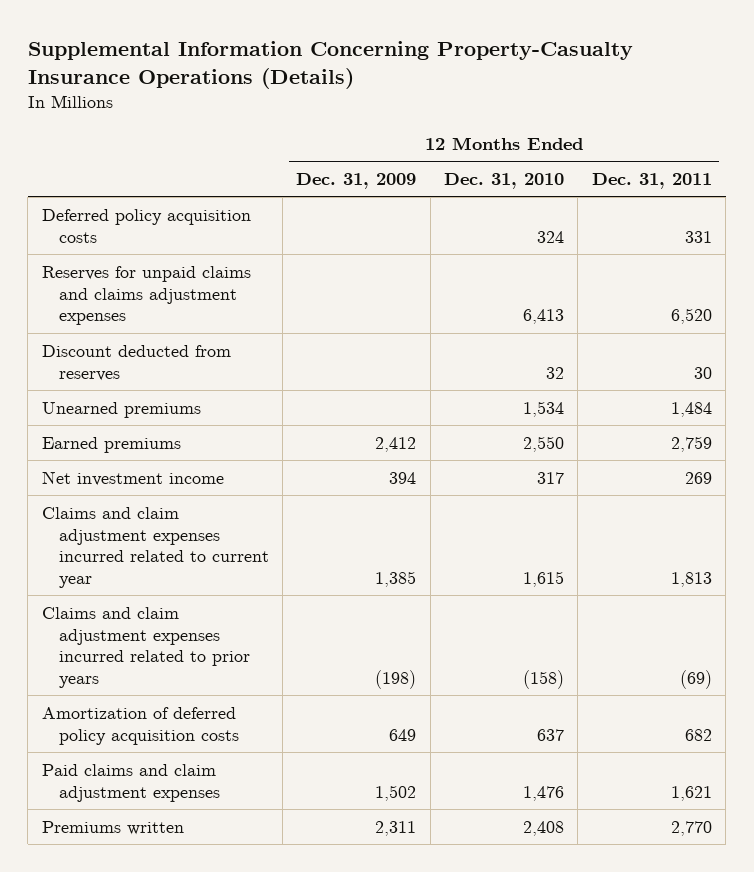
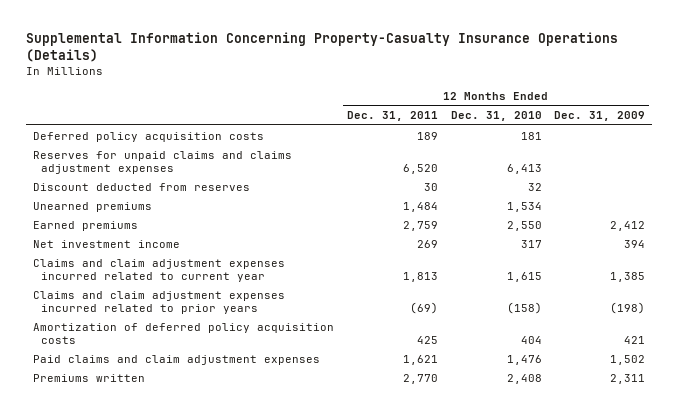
[537,230,565,243] 324 -> [520,131,542,140] 181
[684,230,712,243] 331 -> [416,131,438,140] 189
[389,728,417,741] 649 -> [624,335,646,344] 421
[537,728,565,741] 637 -> [520,335,542,344] 404
[684,728,712,741] 682 -> [416,335,438,344] 425

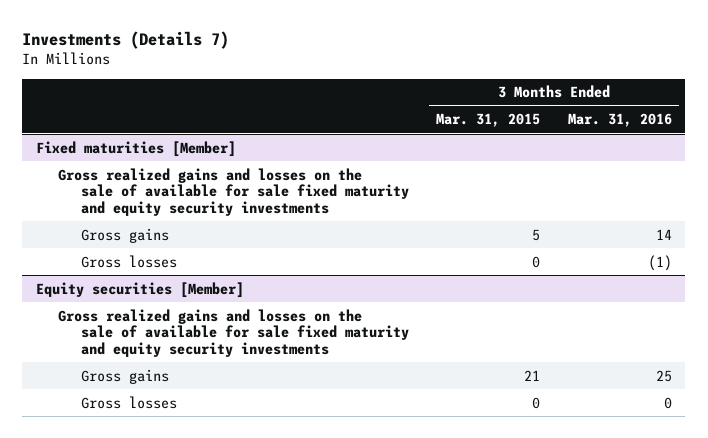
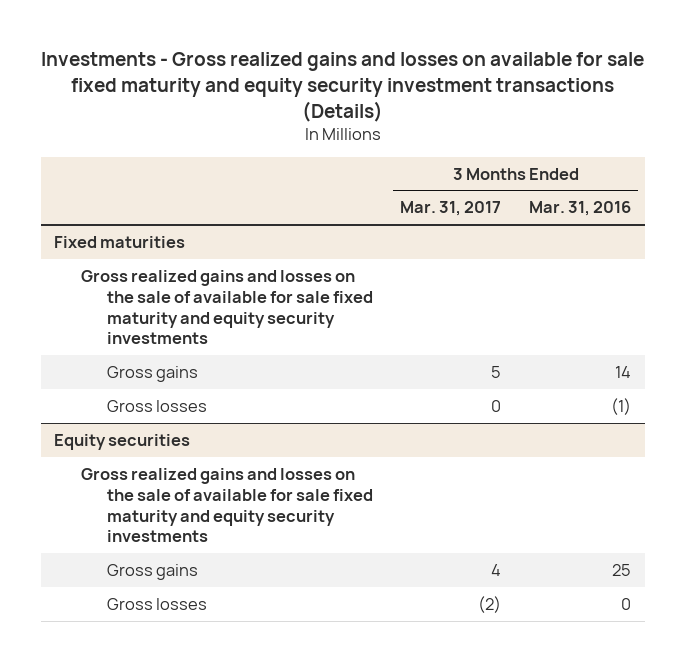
[22,30,230,49] Investments (Details 7) -> [40,52,644,122] Investments - Gross realized gains and losses on available for sale fixed maturity and equity security investment transactions (Details)
[436,113,541,128] Mar. 31, 2015 -> none
none -> [400,201,502,217] Mar. 31, 2017
[36,140,237,157] Fixed maturities [Member] -> [54,235,186,248] Fixed maturities
[36,281,245,298] Equity securities [Member] -> [54,433,191,450] Equity securities

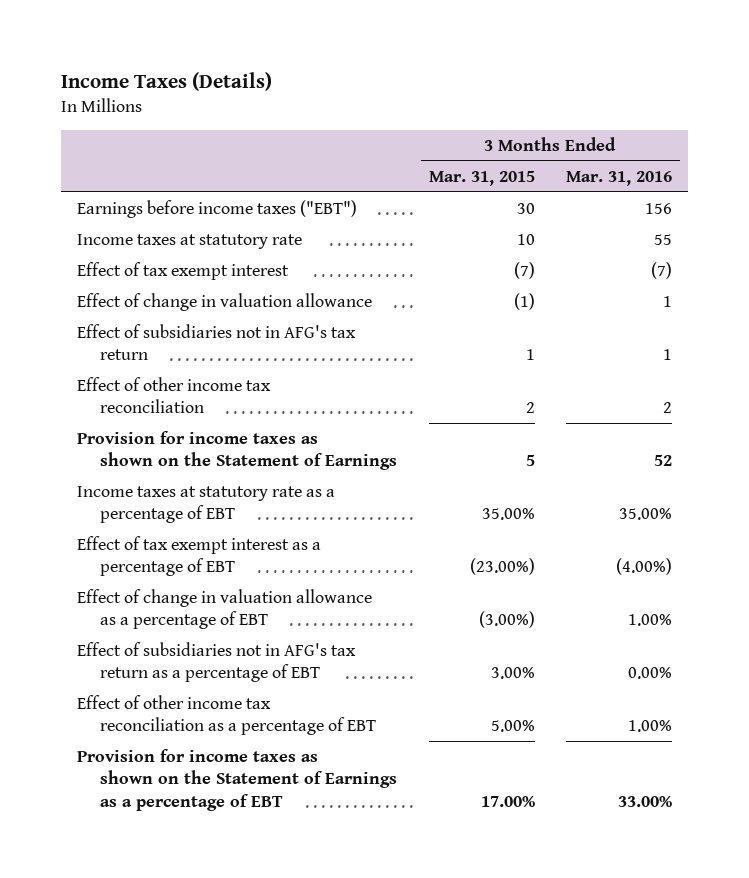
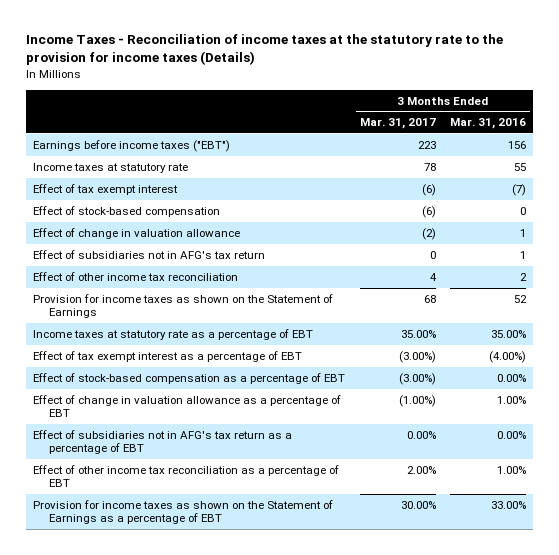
[60,72,272,92] Income Taxes (Details) -> [25,34,503,66] Income Taxes - Reconciliation of income taxes at the statutory rate to the provision for income taxes (Details)
[428,170,535,186] Mar. 31, 2015 -> none
none -> [359,118,436,130] Mar. 31, 2017
none -> [33,205,221,217] Effect of stock-based compensation
none -> [33,372,346,384] Effect of stock-based compensation as a percentage of EBT

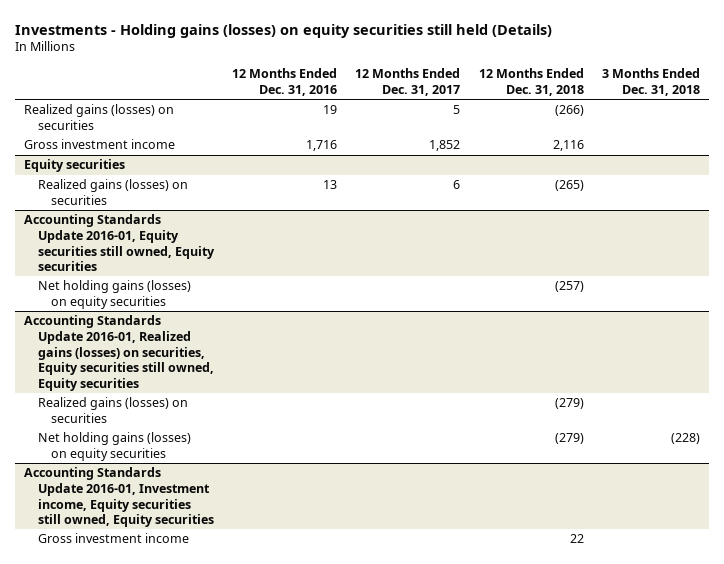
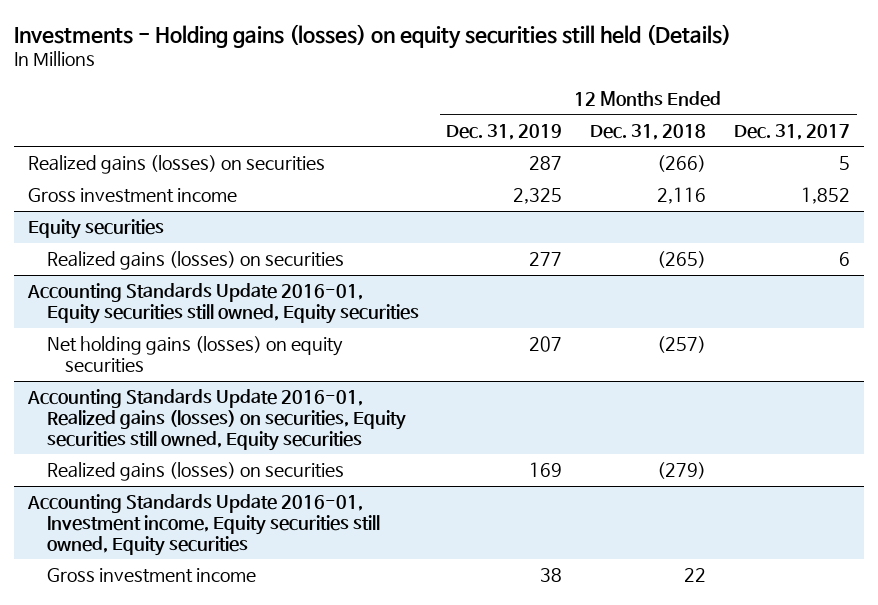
[231,68,337,96] 12 Months Ended Dec. 31, 2016 -> none
[602,68,701,96] 3 Months Ended Dec. 31, 2018 -> none
none -> [446,123,563,140] Dec. 31, 2019
[37,432,191,461] Net holding gains (losses) on equity securities -> none

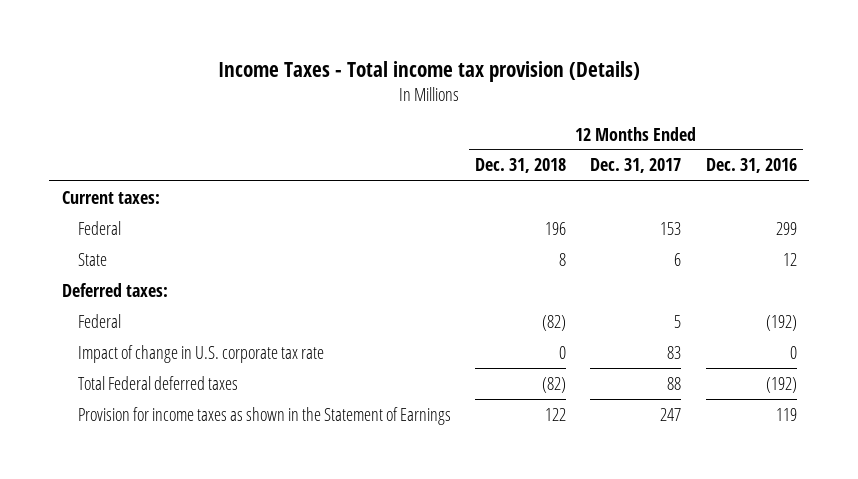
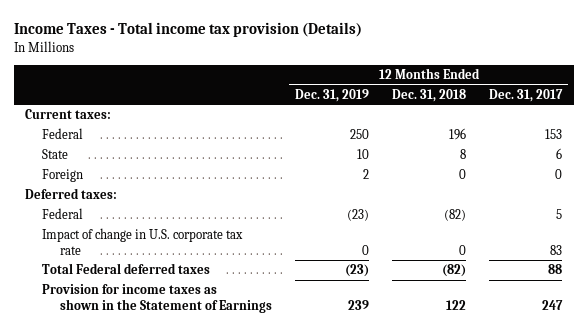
[705,158,797,174] Dec. 31, 2016 -> none
none -> [294,88,369,102] Dec. 31, 2019
none -> [42,169,84,183] Foreign

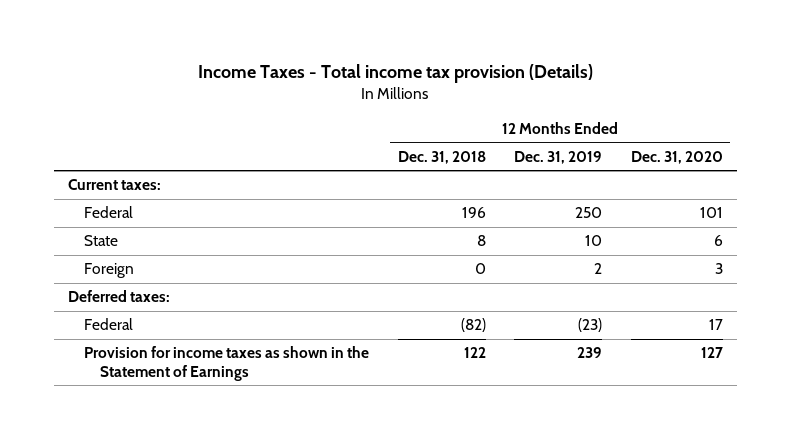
[489,88,564,102] Dec. 31, 2017 -> none
none -> [630,150,723,164] Dec. 31, 2020
[42,228,244,255] Impact of change in U.S. corporate tax rate -> none
[42,263,211,275] Total Federal deferred taxes -> none

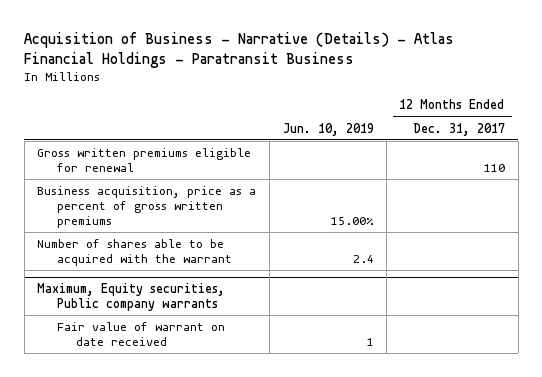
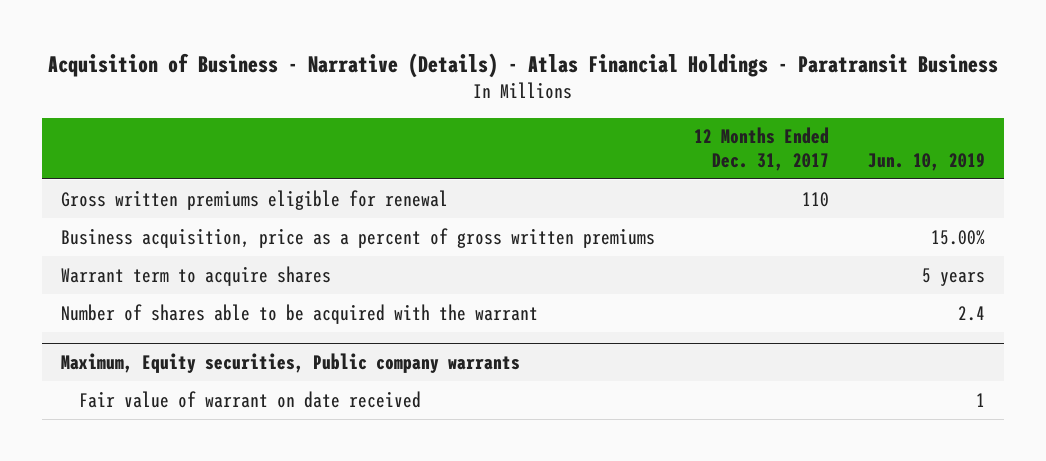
none -> [61,265,332,286] Warrant term to acquire shares

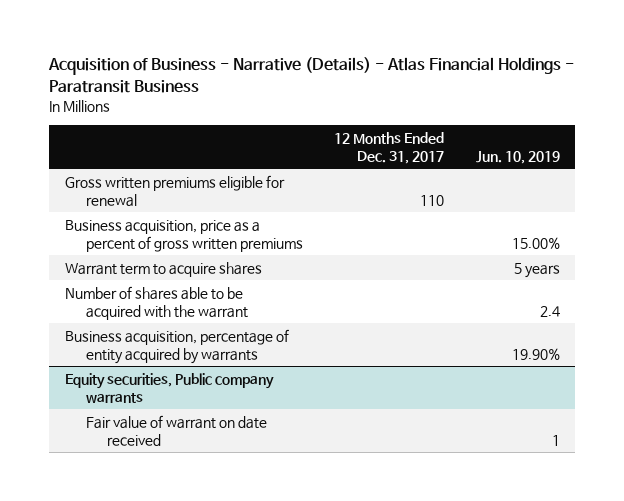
none -> [64,328,289,364] Business acquisition, percentage of entity acquired by warrants
[61,353,521,374] Maximum, Equity securities, Public company warrants -> [64,372,274,403] Equity securities, Public company warrants

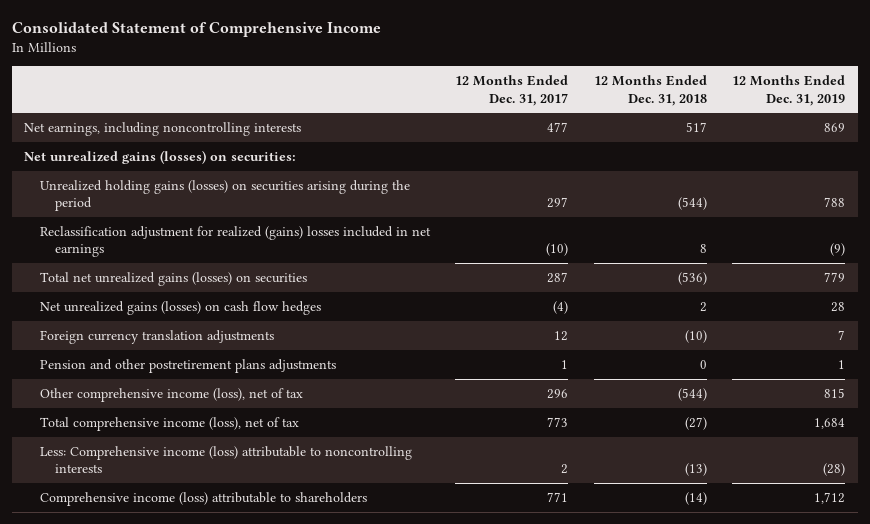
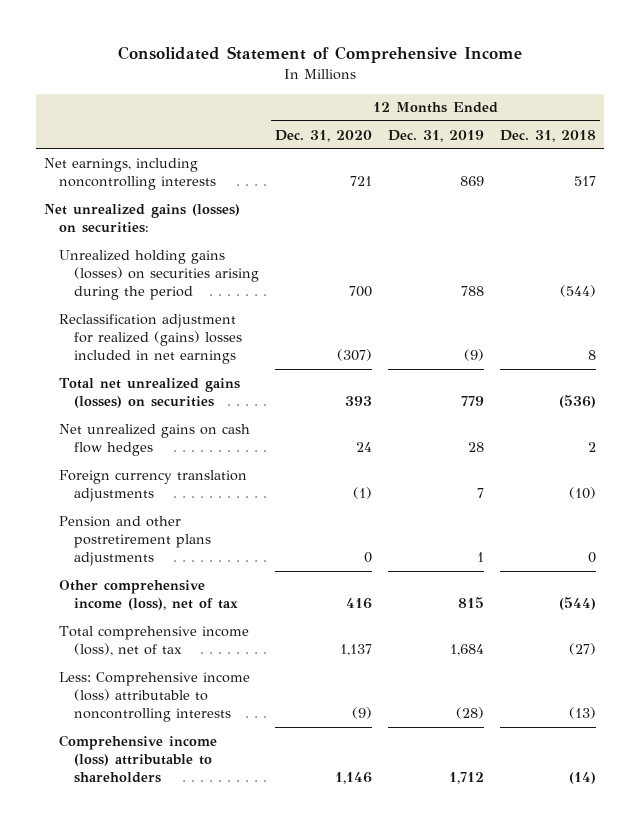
[455,74,569,106] 12 Months Ended Dec. 31, 2017 -> none
none -> [274,129,372,142] Dec. 31, 2020
[39,300,321,315] Net unrealized gains (losses) on cash flow hedges -> [58,423,250,456] Net unrealized gains on cash flow hedges

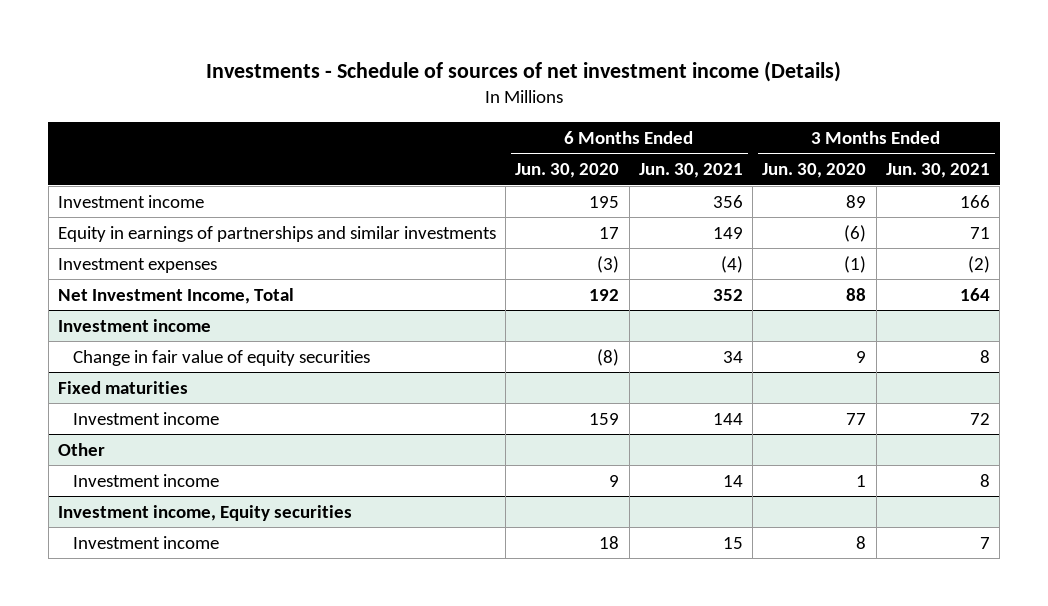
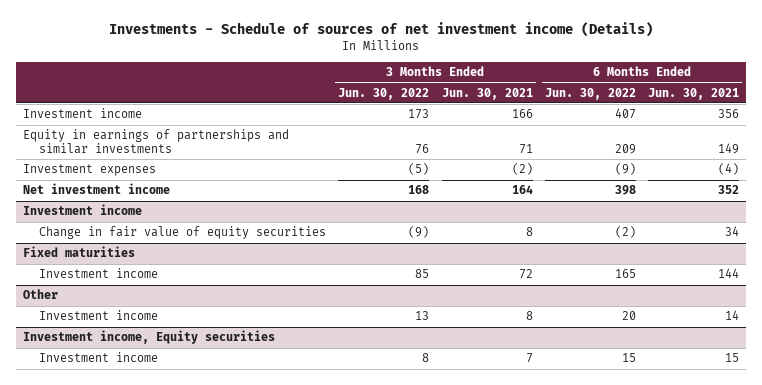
[515,163,620,179] Jun. 30, 2020 -> none
[762,163,867,179] Jun. 30, 2020 -> none
none -> [338,87,430,100] Jun. 30, 2022
none -> [544,87,636,100] Jun. 30, 2022
[57,287,294,304] Net Investment Income, Total -> [22,183,170,195] Net investment income

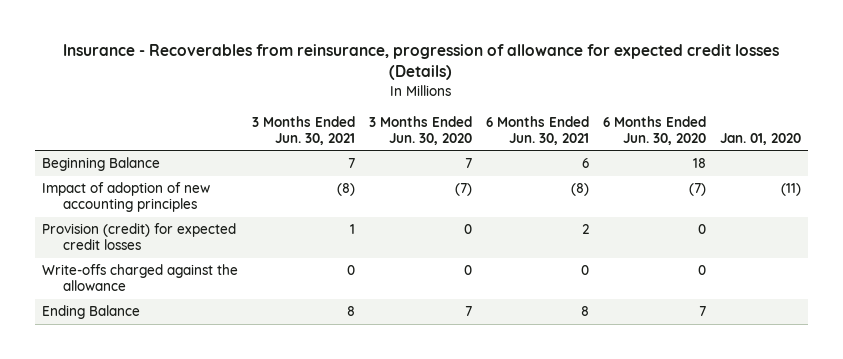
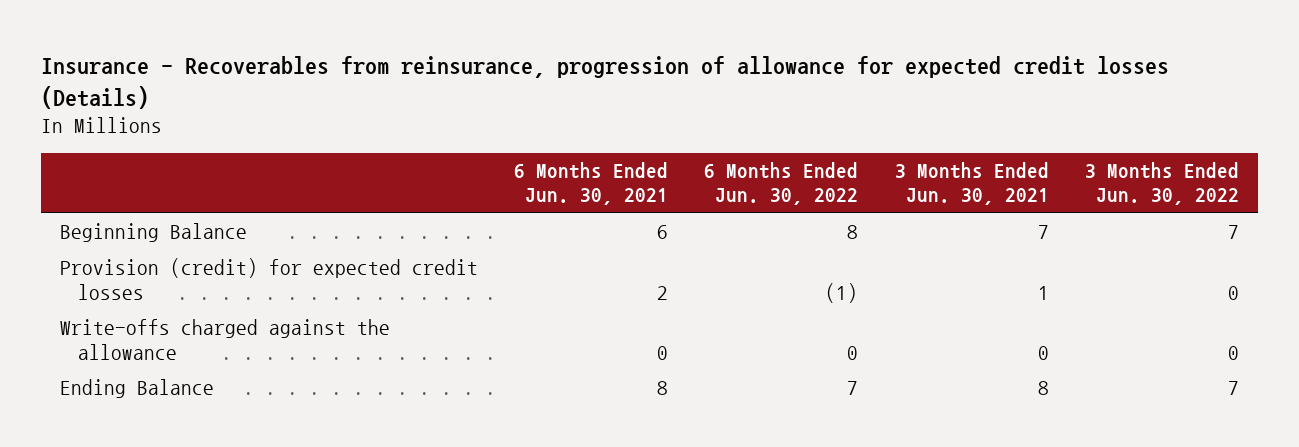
[368,115,472,145] 3 Months Ended Jun. 30, 2020 -> none
[602,115,706,145] 6 Months Ended Jun. 30, 2020 -> none
[719,132,801,145] Jan. 01, 2020 -> none
none -> [704,162,859,206] 6 Months Ended Jun. 30, 2022
none -> [1085,162,1240,206] 3 Months Ended Jun. 30, 2022
[42,182,211,213] Impact of adoption of new accounting principles -> none

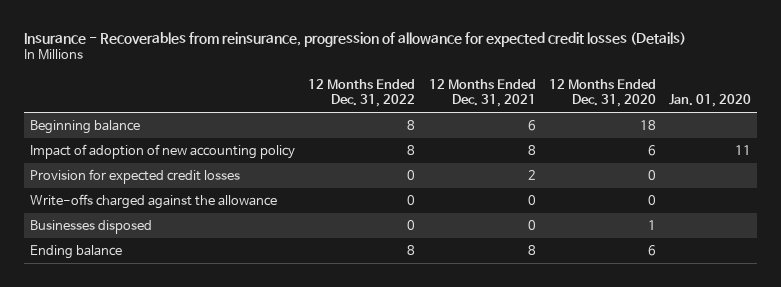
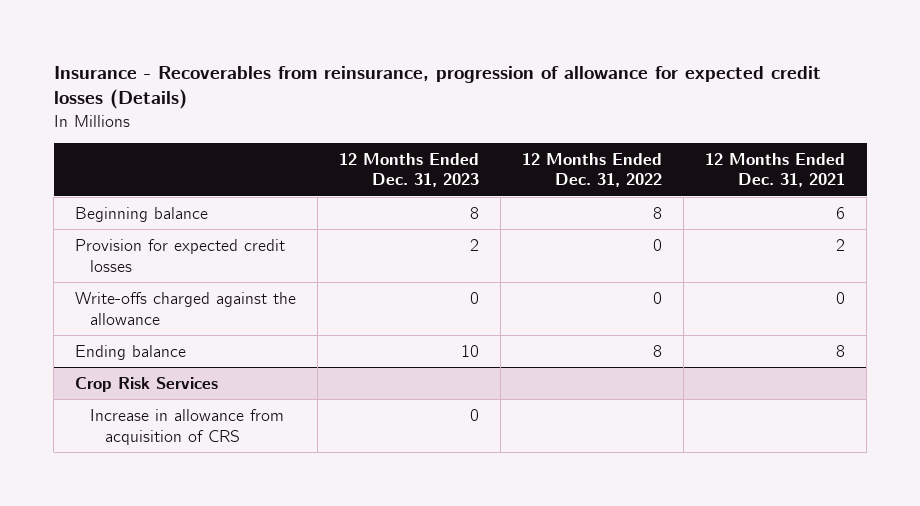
[548,78,656,108] 12 Months Ended Dec. 31, 2020 -> none
[668,94,751,108] Jan. 01, 2020 -> none
none -> [339,152,480,188] 12 Months Ended Dec. 31, 2023
[30,143,296,159] Impact of adoption of new accounting policy -> none
[30,219,153,234] Businesses disposed -> none
none -> [75,376,219,392] Crop Risk Services
none -> [89,408,284,445] Increase in allowance from acquisition of CRS

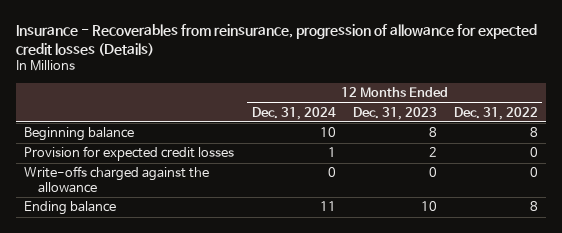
[705,152,846,188] 12 Months Ended Dec. 31, 2021 -> none
none -> [251,106,336,120] Dec. 31, 2024
[75,376,219,392] Crop Risk Services -> none
[89,408,284,445] Increase in allowance from acquisition of CRS -> none

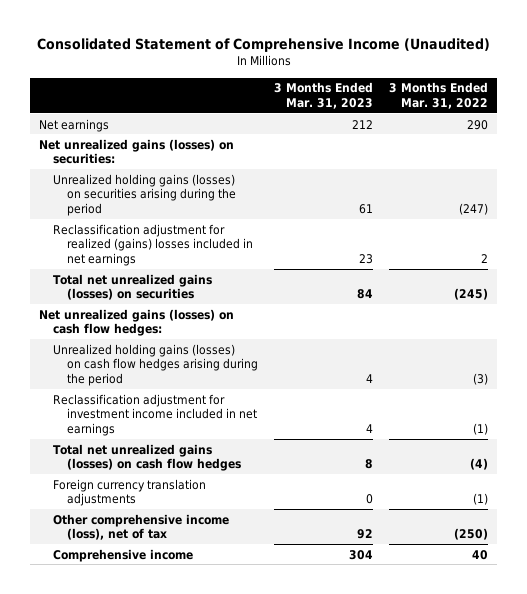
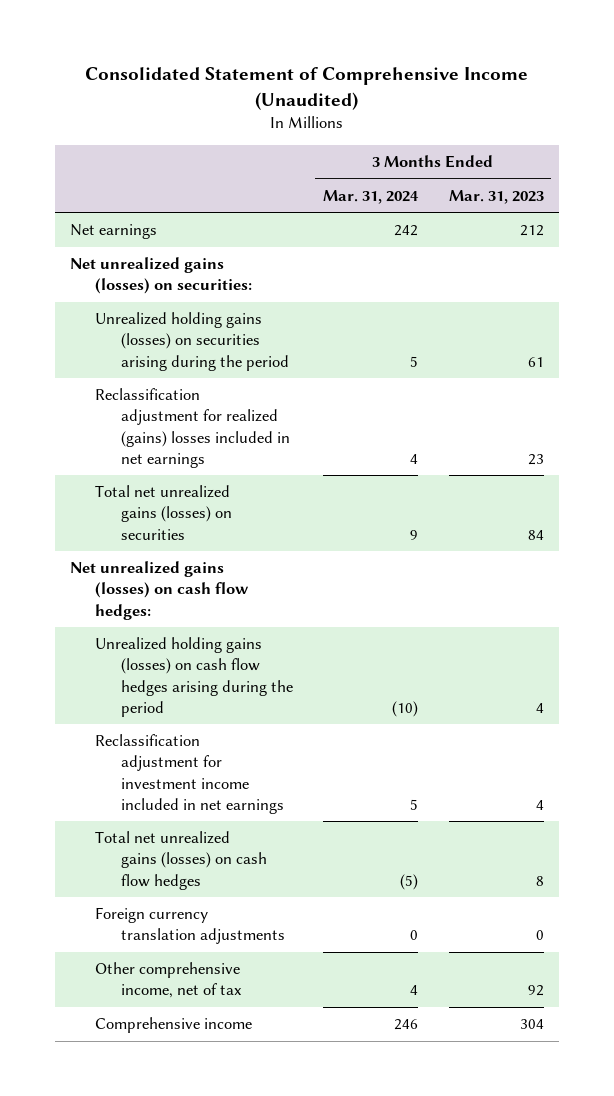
[389,82,489,109] 3 Months Ended Mar. 31, 2022 -> none
none -> [323,189,420,204] Mar. 31, 2024
[52,513,229,541] Other comprehensive income (loss), net of tax -> [95,962,242,999] Other comprehensive income, net of tax

